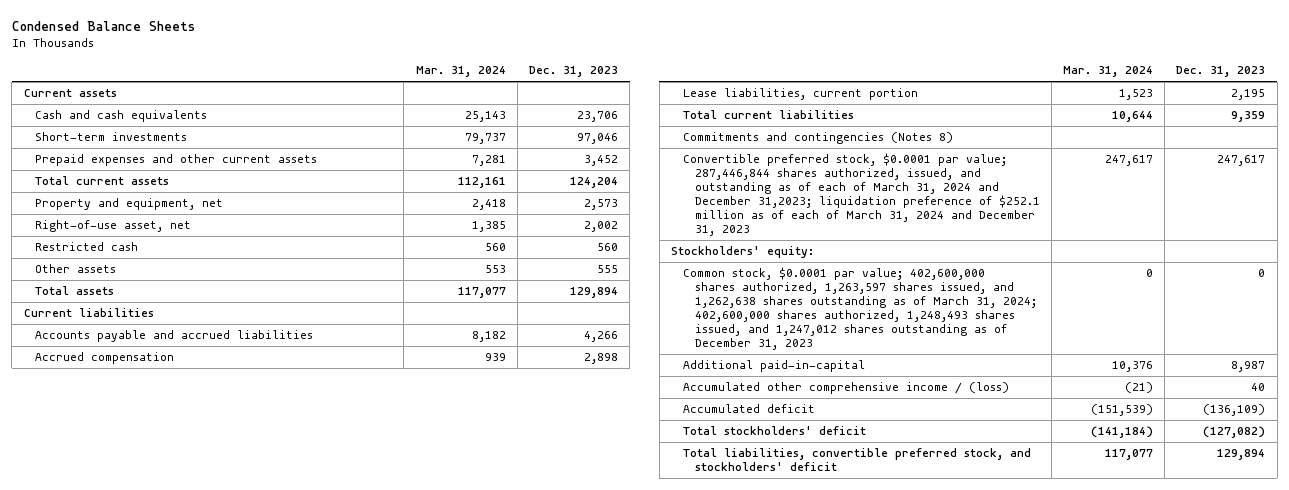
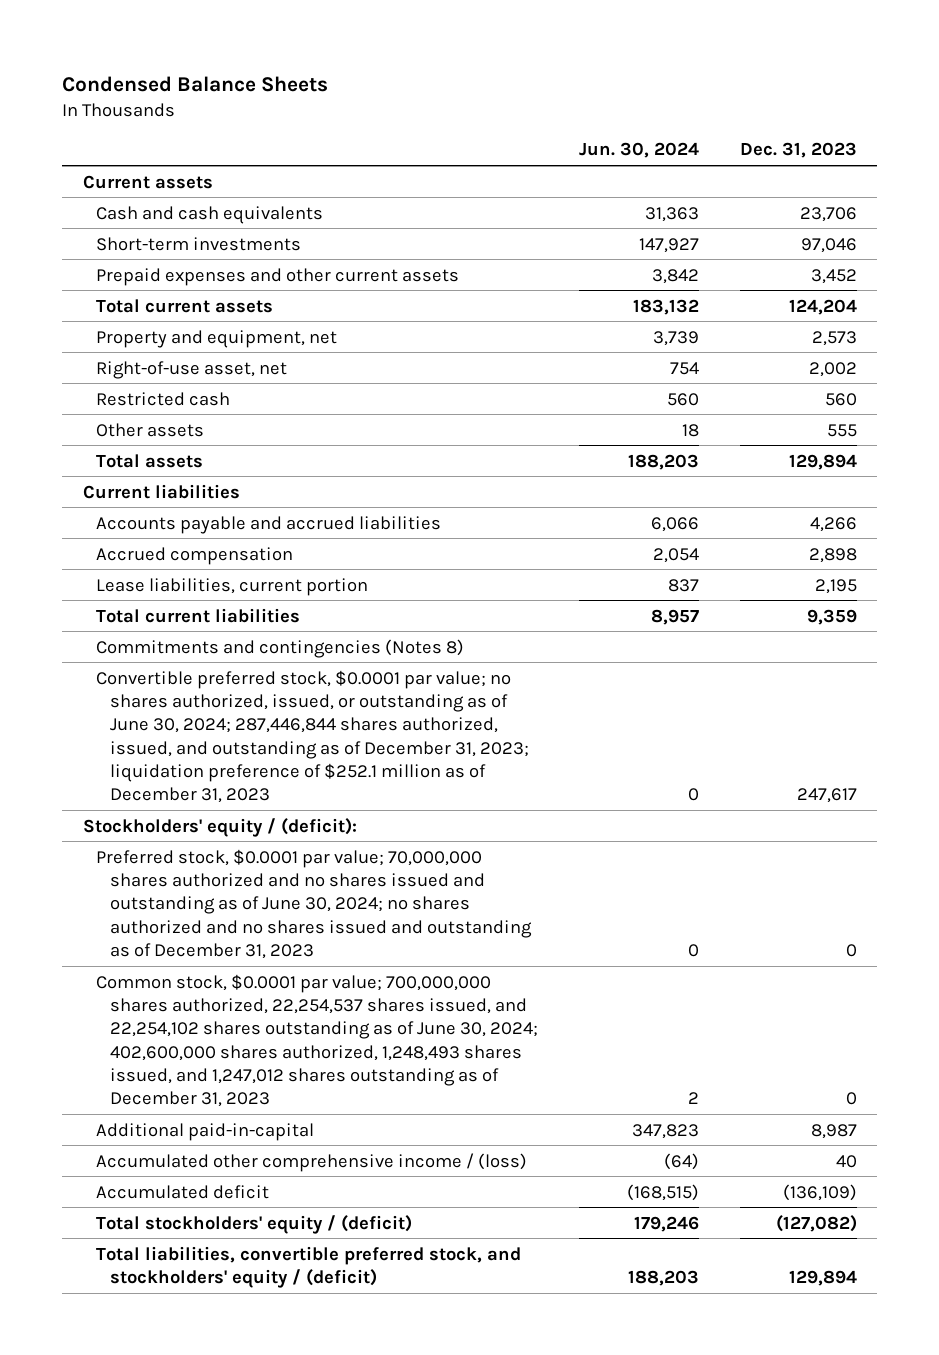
[415,66,506,78] Mar. 31, 2024 -> none
none -> [578,142,699,159] Jun. 30, 2024
[682,153,1040,237] Convertible preferred stock, $0.0001 par value; 287,446,844 shares authorized, issued, and outstanding as of each of March 31, 2024 and December 31,2023; liquidation preference of $252.1 million as of each of March 31, 2024 and December 31, 2023 -> [96,669,529,804] Convertible preferred stock, $0.0001 par value; no shares authorized, issued, or outstanding as of June 30, 2024; 287,446,844 shares authorized, issued, and outstanding as of December 31, 2023; liquidation preference of $252.1 million as of December 31, 2023
[671,246,815,259] Stockholders' equity: -> [82,817,357,837] Stockholders' equity / (deficit):
none -> [96,848,532,959] Preferred stock, $0.0001 par value; 70,000,000 shares authorized and no shares issued and outstanding as of June 30, 2024; no shares authorized and no shares issued and outstanding as of December 31, 2023
[682,267,1037,351] Common stock, $0.0001 par value; 402,600,000 shares authorized, 1,263,597 shares issued, and 1,262,638 shares outstanding as of March 31, 2024; 402,600,000 shares authorized, 1,248,493 shares issued, and 1,247,012 shares outstanding as of December 31, 2023 -> [96,973,538,1108] Common stock, $0.0001 par value; 700,000,000 shares authorized, 22,254,537 shares issued, and 22,254,102 shares outstanding as of June 30, 2024; 402,600,000 shares authorized, 1,248,493 shares issued, and 1,247,012 shares outstanding as of December 31, 2023
[682,426,866,436] Total stockholders' deficit -> [96,1214,413,1234] Total stockholders' equity / (deficit)
[682,448,1031,472] Total liabilities, convertible preferred stock, and stockholders' deficit -> [96,1245,522,1288] Total liabilities, convertible preferred stock, and stockholders' equity / (deficit)

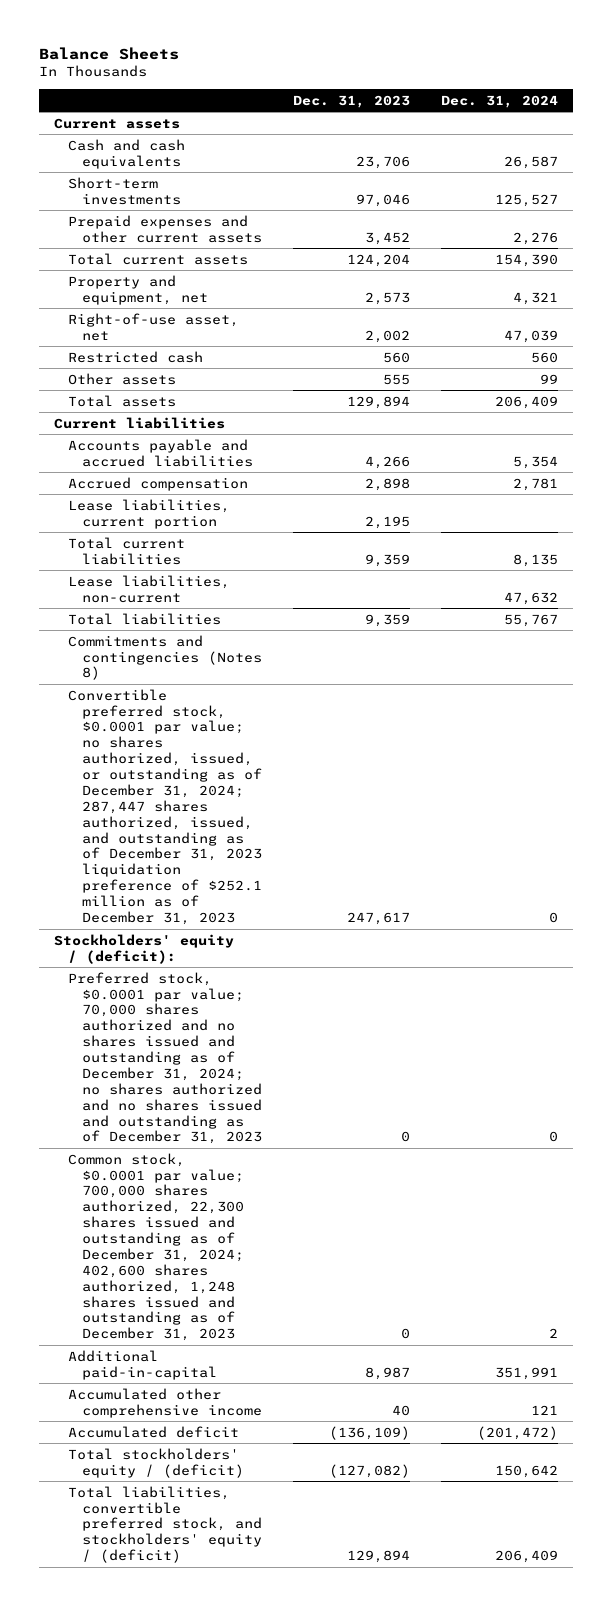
[62,75,329,92] Condensed Balance Sheets -> [39,46,180,60] Balance Sheets
[578,142,699,159] Jun. 30, 2024 -> none
none -> [440,94,558,108] Dec. 31, 2024
none -> [68,574,231,603] Lease liabilities, non-current
none -> [68,612,222,625] Total liabilities
[96,669,529,804] Convertible preferred stock, $0.0001 par value; no shares authorized, issued, or outstanding as of June 30, 2024; 287,446,844 shares authorized, issued, and outstanding as of December 31, 2023; liquidation preference of $252.1 million as of December 31, 2023 -> [68,688,263,925] Convertible preferred stock, $0.0001 par value; no shares authorized, issued, or outstanding as of December 31, 2024; 287,447 shares authorized, issued, and outstanding as of December 31, 2023 liquidation preference of $252.1 million as of December 31, 2023
[96,848,532,959] Preferred stock, $0.0001 par value; 70,000,000 shares authorized and no shares issued and outstanding as of June 30, 2024; no shares authorized and no shares issued and outstanding as of December 31, 2023 -> [68,971,263,1145] Preferred stock, $0.0001 par value; 70,000 shares authorized and no shares issued and outstanding as of December 31, 2024; no shares authorized and no shares issued and outstanding as of December 31, 2023
[96,973,538,1108] Common stock, $0.0001 par value; 700,000,000 shares authorized, 22,254,537 shares issued, and 22,254,102 shares outstanding as of June 30, 2024; 402,600,000 shares authorized, 1,248,493 shares issued, and 1,247,012 shares outstanding as of December 31, 2023 -> [68,1152,245,1342] Common stock, $0.0001 par value; 700,000 shares authorized, 22,300 shares issued and outstanding as of December 31, 2024; 402,600 shares authorized, 1,248 shares issued and outstanding as of December 31, 2023
[96,1152,528,1172] Accumulated other comprehensive income / (loss) -> [68,1387,263,1418] Accumulated other comprehensive income

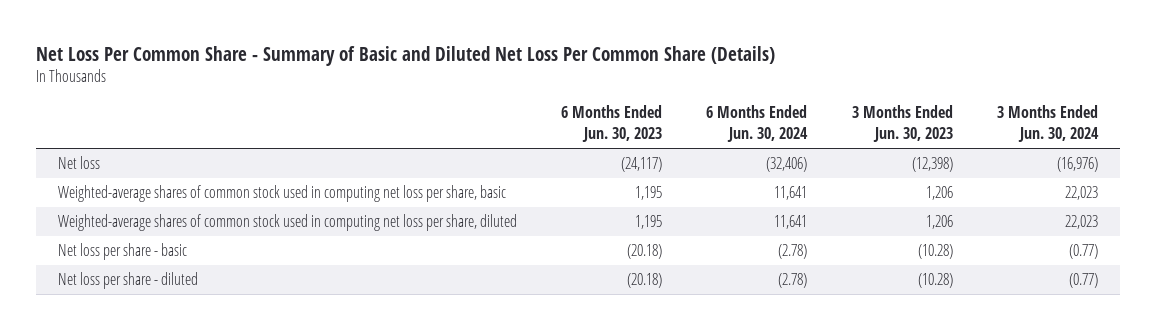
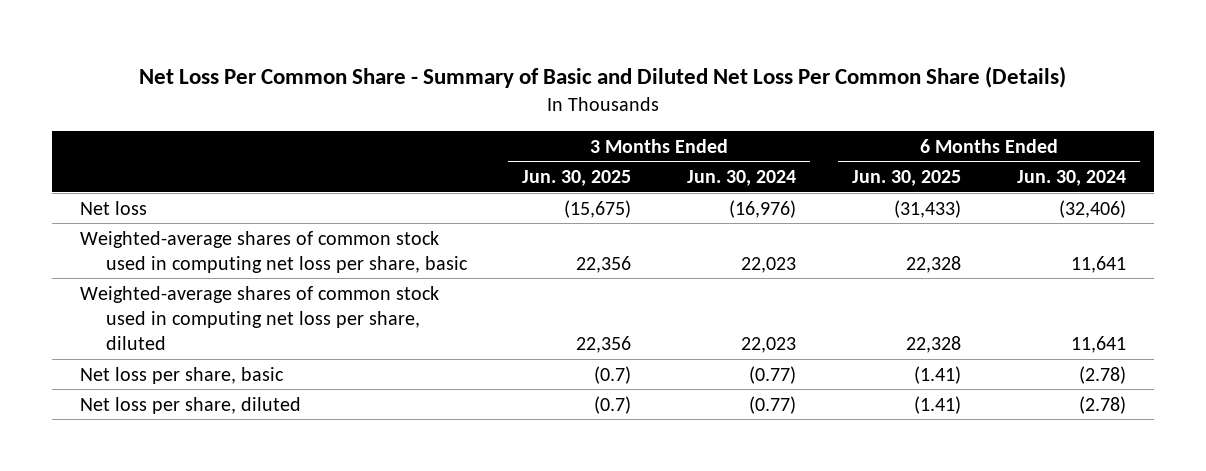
[561,105,663,143] 6 Months Ended Jun. 30, 2023 -> none
[851,105,953,143] 3 Months Ended Jun. 30, 2023 -> none
none -> [522,170,632,187] Jun. 30, 2025
none -> [852,170,962,187] Jun. 30, 2025
[57,243,187,261] Net loss per share - basic -> [80,366,285,384] Net loss per share, basic
[57,272,198,290] Net loss per share - diluted -> [80,396,302,414] Net loss per share, diluted

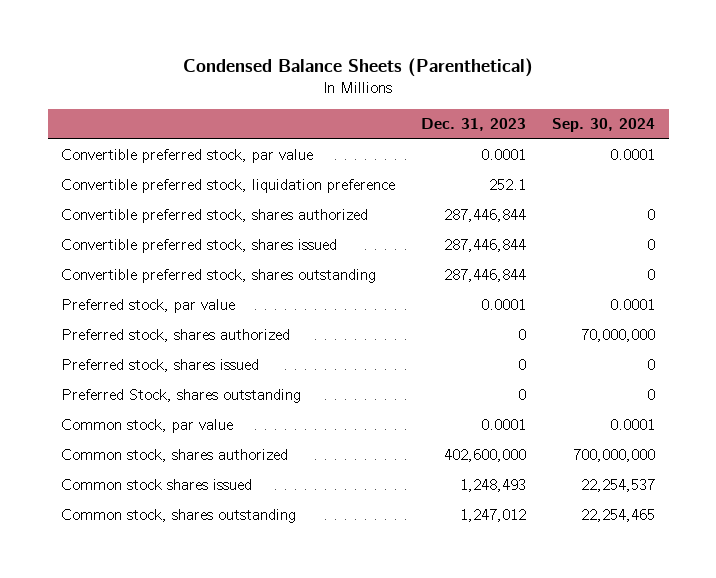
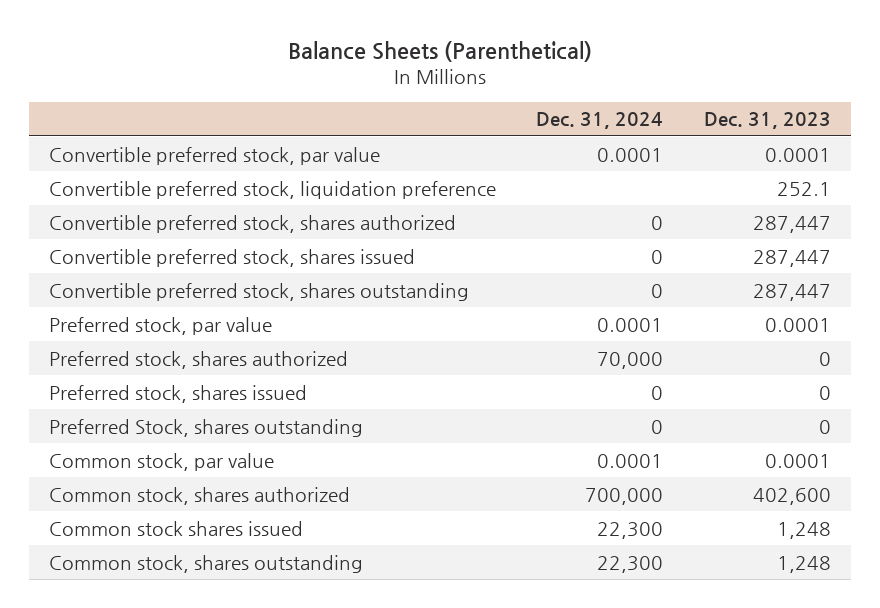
[183,57,534,77] Condensed Balance Sheets (Parenthetical) -> [287,40,592,62] Balance Sheets (Parenthetical)
[552,118,656,133] Sep. 30, 2024 -> none
none -> [536,112,664,130] Dec. 31, 2024
[444,209,527,223] 287,446,844 -> [752,215,831,233] 287,447
[444,239,527,253] 287,446,844 -> [752,249,831,267] 287,447
[444,269,527,283] 287,446,844 -> [752,283,831,301] 287,447
[444,449,527,463] 402,600,000 -> [752,487,831,505] 402,600
[460,479,527,493] 1,248,493 -> [776,521,831,539] 1,248
[460,509,527,523] 1,247,012 -> [776,555,831,573] 1,248

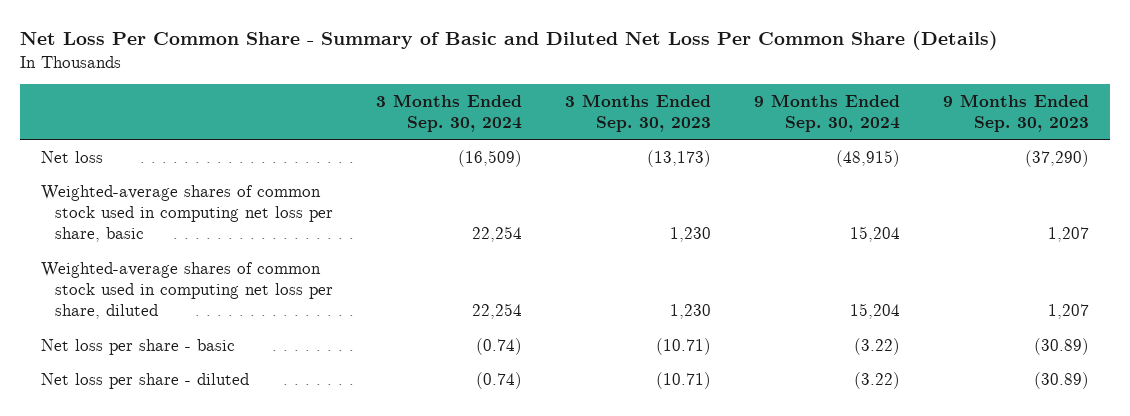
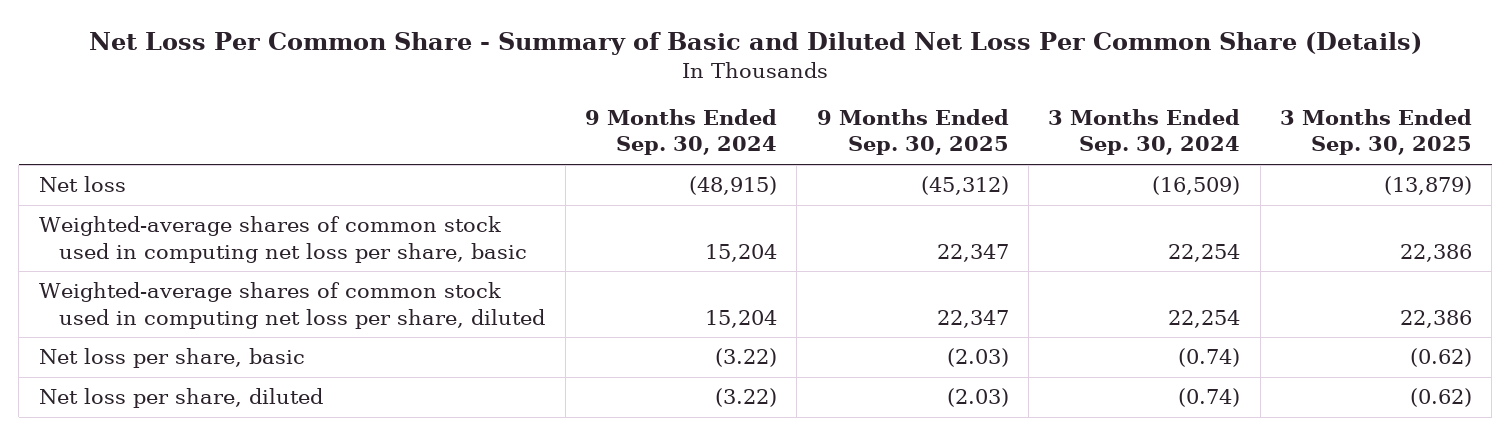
[564,93,711,133] 3 Months Ended Sep. 30, 2023 -> none
[942,93,1089,133] 9 Months Ended Sep. 30, 2023 -> none
none -> [816,109,1009,156] 9 Months Ended Sep. 30, 2025
none -> [1280,109,1473,156] 3 Months Ended Sep. 30, 2025
[41,338,236,355] Net loss per share - basic -> [38,348,305,369] Net loss per share, basic
[41,372,250,389] Net loss per share - diluted -> [38,388,323,409] Net loss per share, diluted

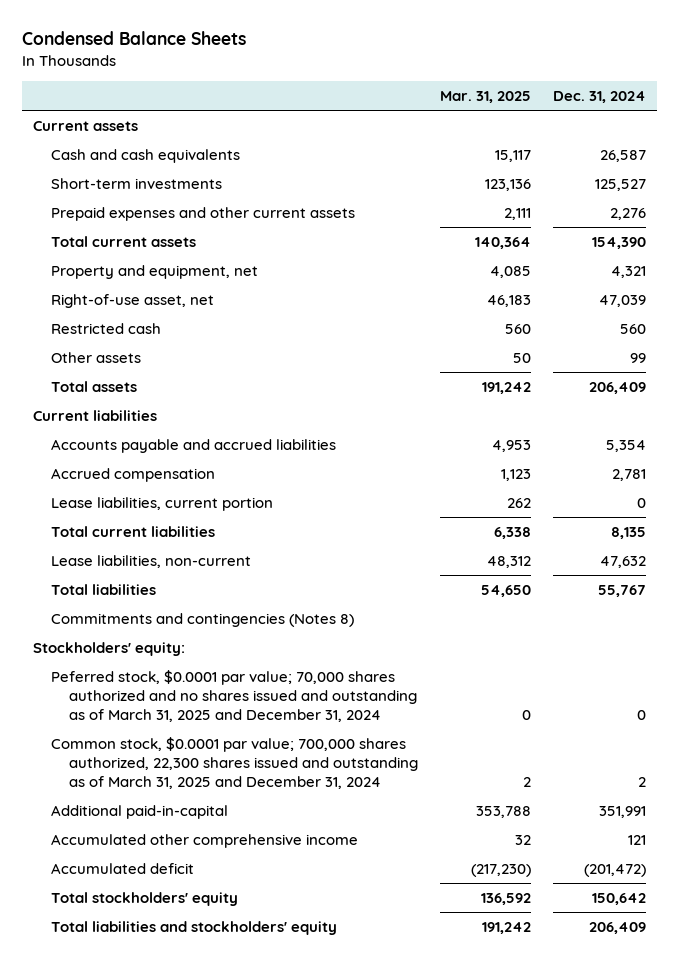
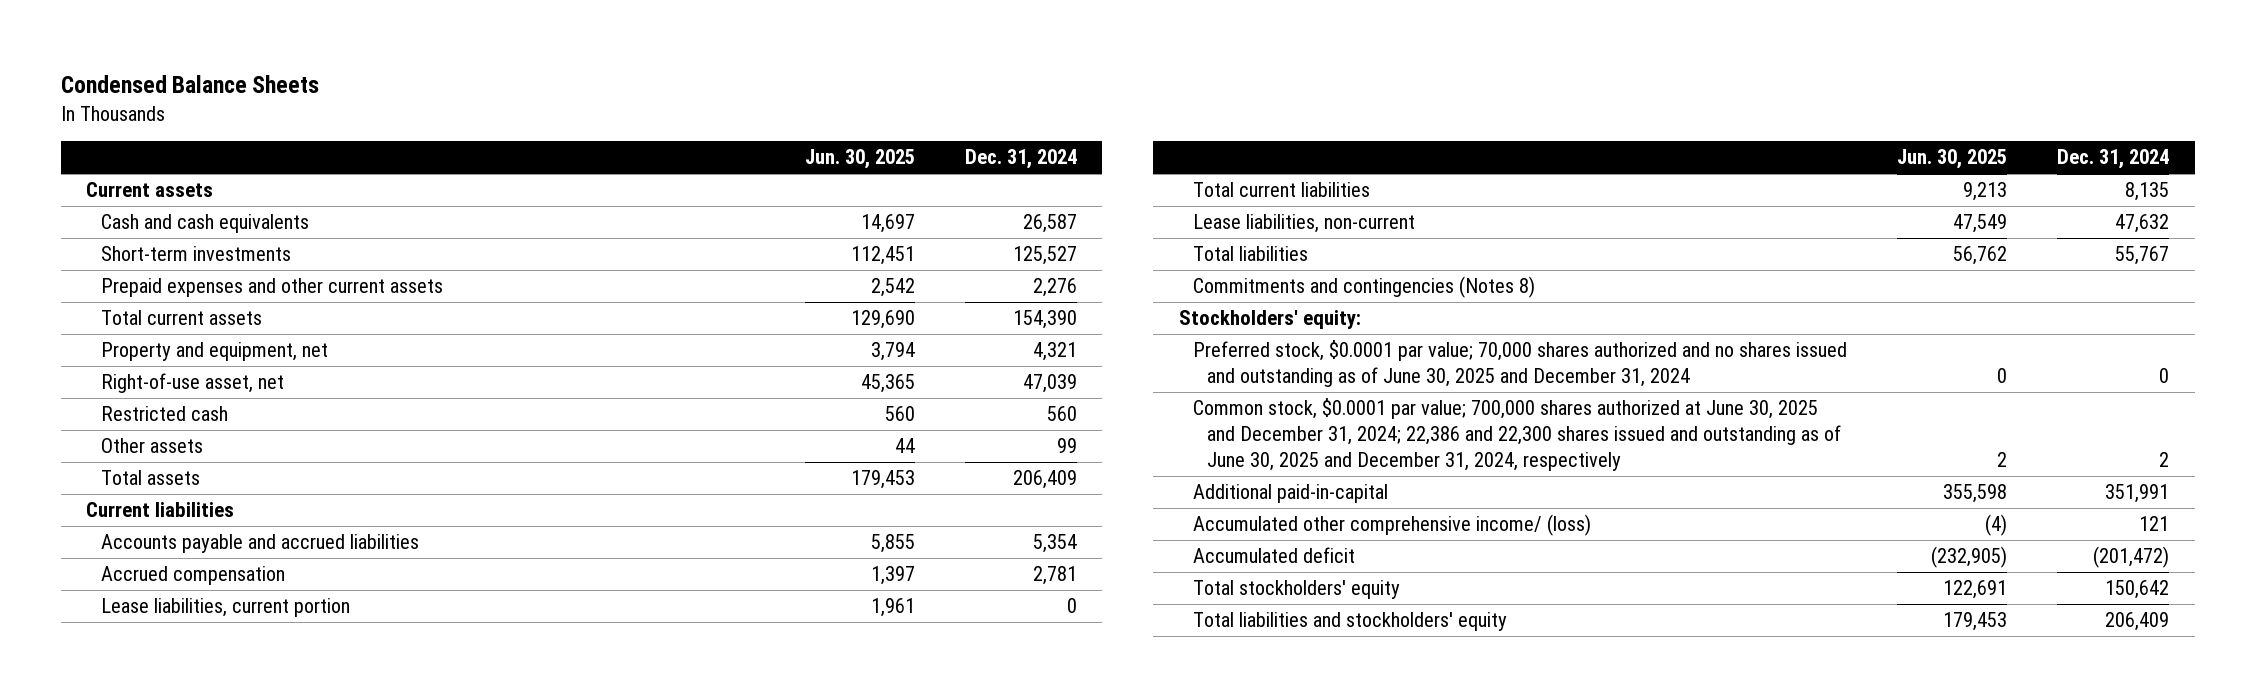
[439,90,531,103] Mar. 31, 2025 -> none
none -> [804,149,915,170] Jun. 30, 2025
[50,670,417,723] Peferred stock, $0.0001 par value; 70,000 shares authorized and no shares issued and outstanding as of March 31, 2025 and December 31, 2024 -> [1192,340,1847,388] Preferred stock, $0.0001 par value; 70,000 shares authorized and no shares issued and outstanding as of June 30, 2025 and December 31, 2024
[50,737,418,790] Common stock, $0.0001 par value; 700,000 shares authorized, 22,300 shares issued and outstanding as of March 31, 2025 and December 31, 2024 -> [1192,398,1842,471] Common stock, $0.0001 par value; 700,000 shares authorized at June 30, 2025 and December 31, 2024; 22,386 and 22,300 shares issued and outstanding as of June 30, 2025 and December 31, 2024, respectively
[50,834,358,849] Accumulated other comprehensive income -> [1192,514,1591,537] Accumulated other comprehensive income/ (loss)

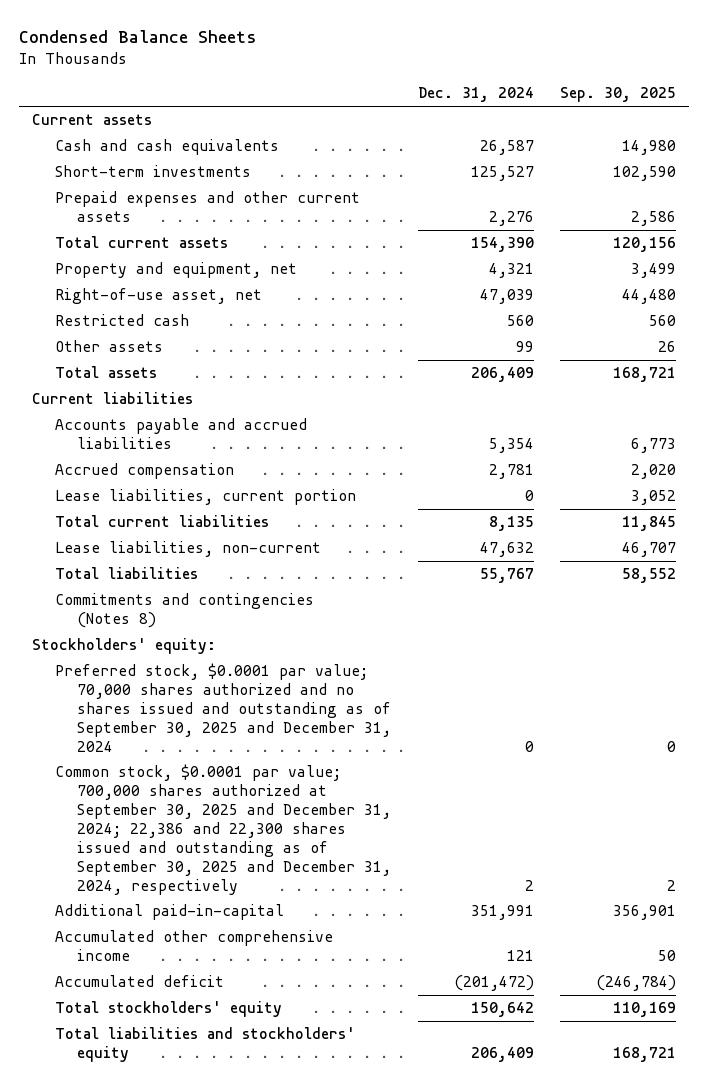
[804,149,915,170] Jun. 30, 2025 -> none
none -> [560,87,677,103] Sep. 30, 2025
[1192,340,1847,388] Preferred stock, $0.0001 par value; 70,000 shares authorized and no shares issued and outstanding as of June 30, 2025 and December 31, 2024 -> [54,663,392,752] Preferred stock, $0.0001 par value; 70,000 shares authorized and no shares issued and outstanding as of September 30, 2025 and December 31, 2024
[1192,398,1842,471] Common stock, $0.0001 par value; 700,000 shares authorized at June 30, 2025 and December 31, 2024; 22,386 and 22,300 shares issued and outstanding as of June 30, 2025 and December 31, 2024, respectively -> [54,764,392,895] Common stock, $0.0001 par value; 700,000 shares authorized at September 30, 2025 and December 31, 2024; 22,386 and 22,300 shares issued and outstanding as of September 30, 2025 and December 31, 2024, respectively
[1192,514,1591,537] Accumulated other comprehensive income/ (loss) -> [54,930,333,962] Accumulated other comprehensive income

